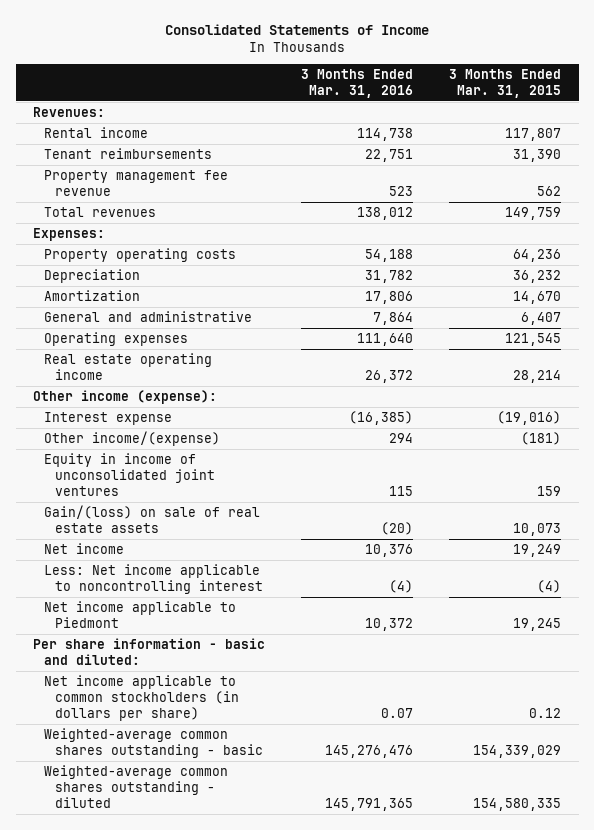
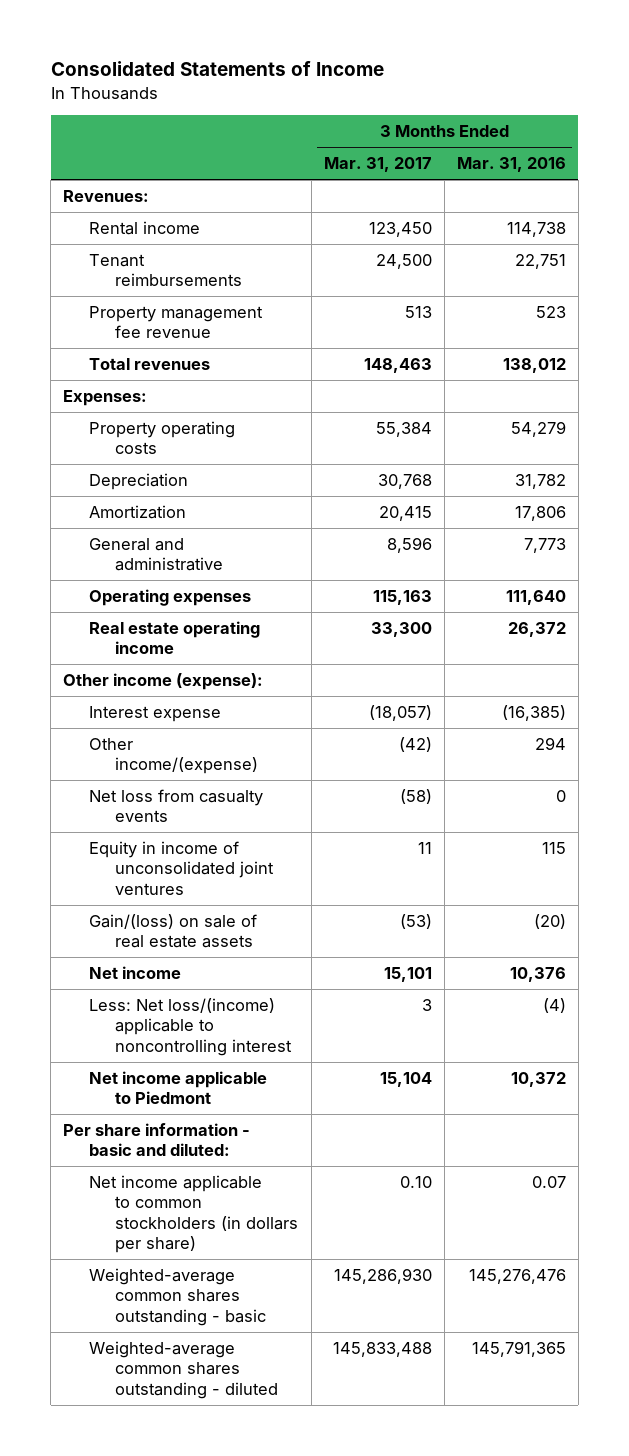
[448,68,561,98] 3 Months Ended Mar. 31, 2015 -> none
none -> [323,157,432,173] Mar. 31, 2017
[365,249,414,263] 54,188 -> [510,420,566,437] 54,279
[373,312,414,326] 7,864 -> [523,537,566,553] 7,773
none -> [89,788,264,823] Net loss from casualty events
[44,564,264,594] Less: Net income applicable to noncontrolling interest -> [89,997,293,1056] Less: Net loss/(income) applicable to noncontrolling interest

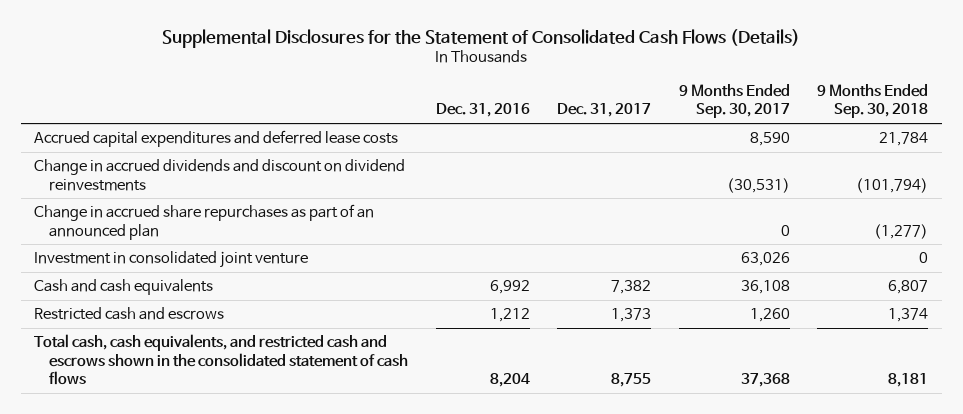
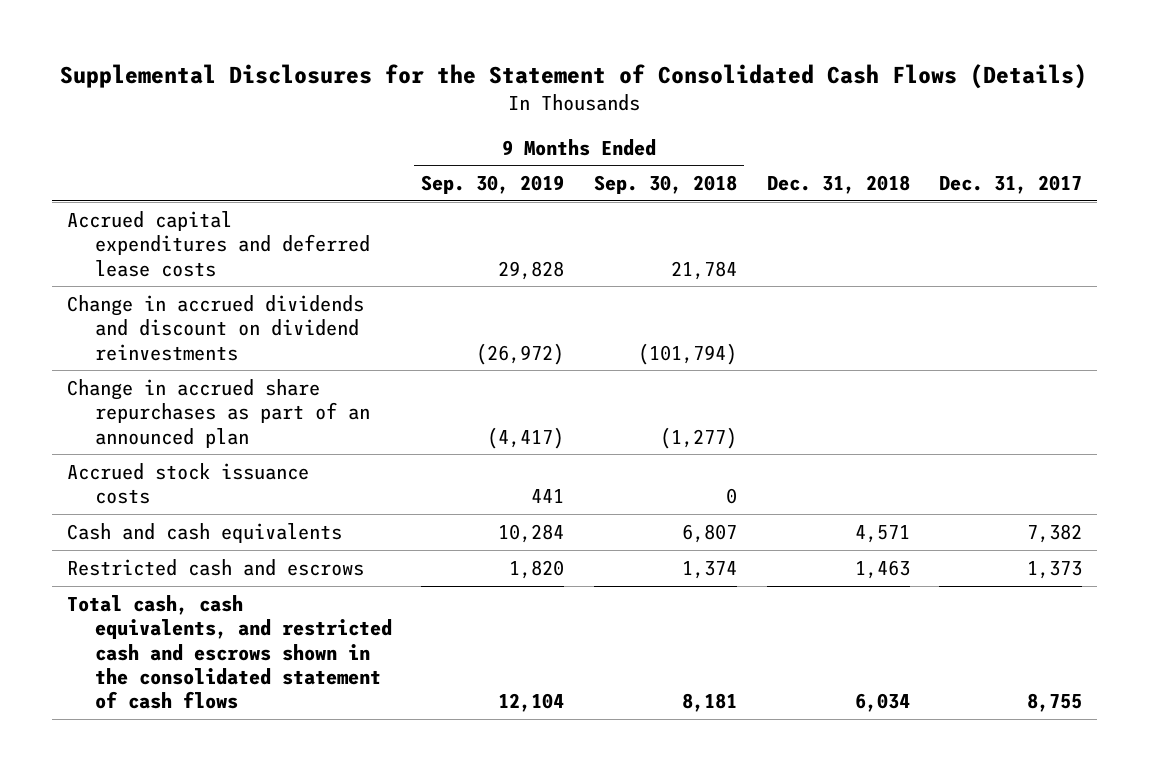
[435,103,530,118] Dec. 31, 2016 -> none
[678,83,790,119] 9 Months Ended Sep. 30, 2017 -> none
none -> [421,175,565,195] Sep. 30, 2019
none -> [766,175,910,195] Dec. 31, 2018
[34,251,309,269] Investment in consolidated joint venture -> none
none -> [66,462,309,505] Accrued stock issuance costs

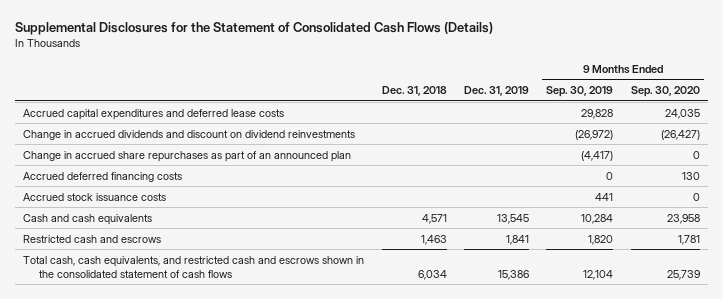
[593,175,737,195] Sep. 30, 2018 -> none
[939,175,1083,195] Dec. 31, 2017 -> none
none -> [464,86,530,97] Dec. 31, 2019
none -> [630,86,700,98] Sep. 30, 2020
none -> [23,171,183,182] Accrued deferred financing costs

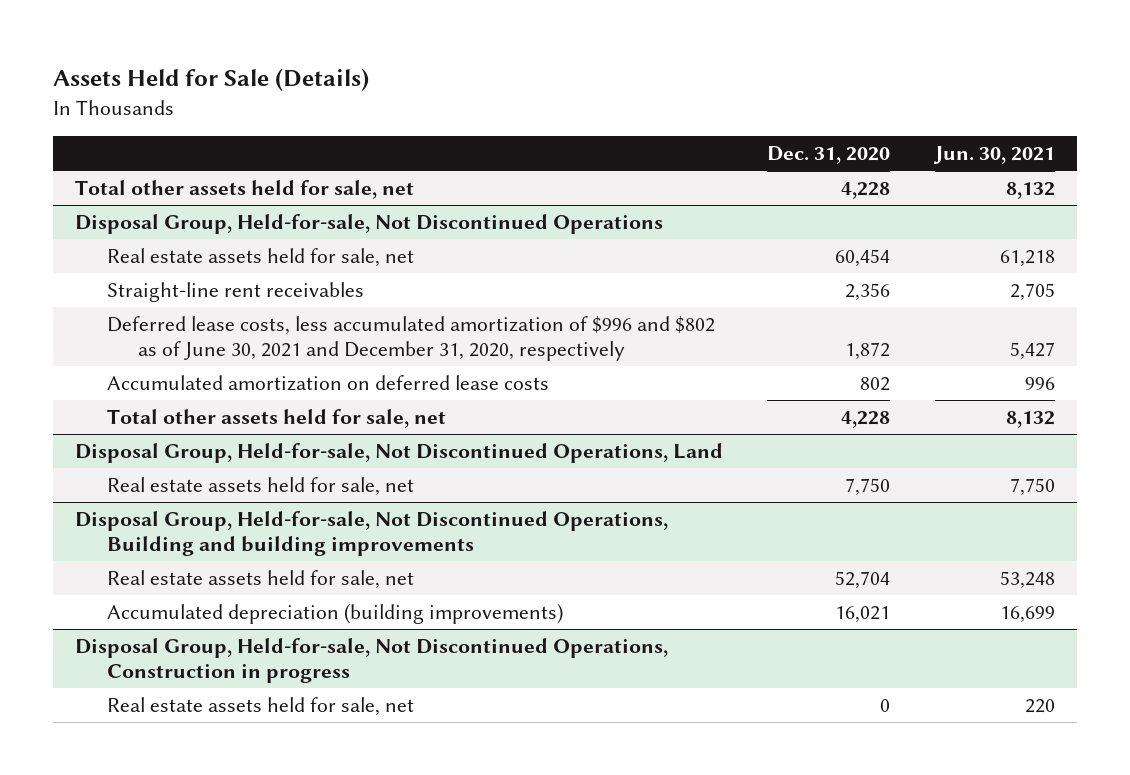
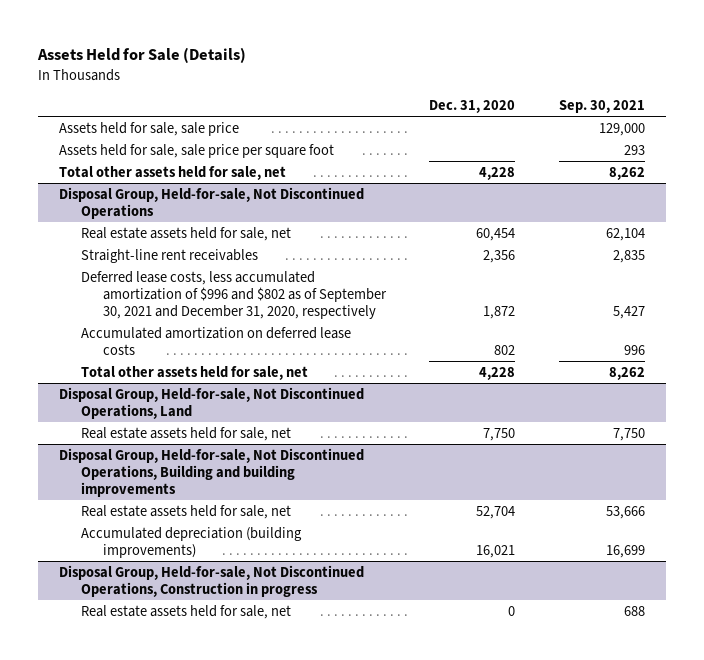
[932,146,1055,165] Jun. 30, 2021 -> none
none -> [558,100,645,114] Sep. 30, 2021
none -> [59,121,240,136] Assets held for sale, sale price
none -> [59,143,335,158] Assets held for sale, sale price per square foot
[106,316,715,362] Deferred lease costs, less accumulated amortization of $996 and $802 as of June 30, 2021 and December 31, 2020, respectively -> [81,270,387,320] Deferred lease costs, less accumulated amortization of $996 and $802 as of September 30, 2021 and December 31, 2020, respectively

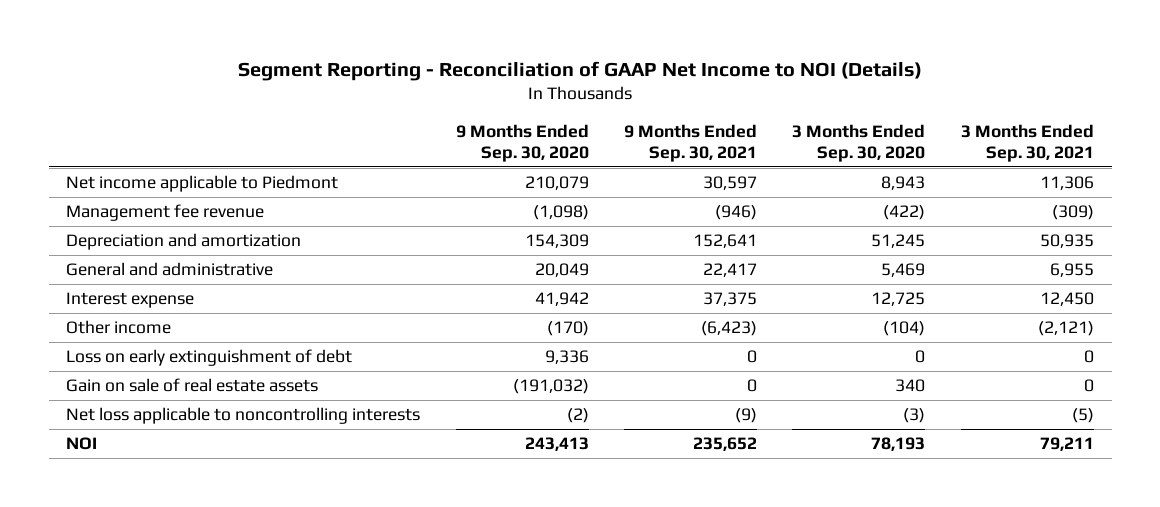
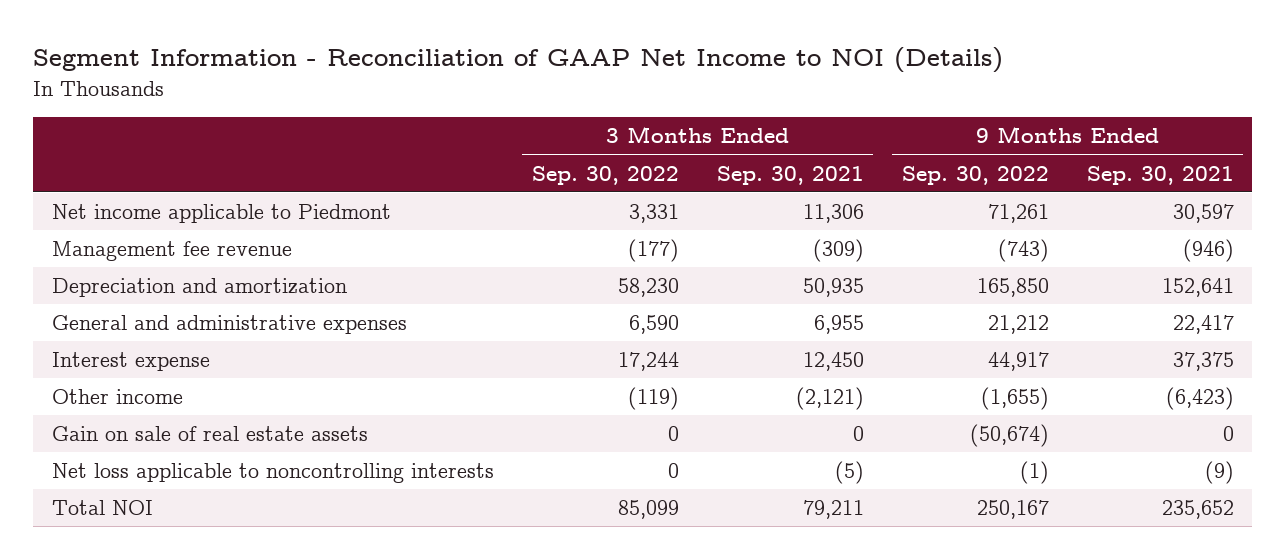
[238,60,923,81] Segment Reporting - Reconciliation of GAAP Net Income to NOI (Details) -> [32,47,1003,74] Segment Information - Reconciliation of GAAP Net Income to NOI (Details)
[455,124,589,163] 9 Months Ended Sep. 30, 2020 -> none
[792,124,926,163] 3 Months Ended Sep. 30, 2020 -> none
none -> [531,165,679,185] Sep. 30, 2022
none -> [901,165,1049,185] Sep. 30, 2022
[66,262,274,277] General and administrative -> [51,315,407,335] General and administrative expenses
[66,349,353,367] Loss on early extinguishment of debt -> none
[66,437,98,451] NOI -> [51,500,153,516] Total NOI

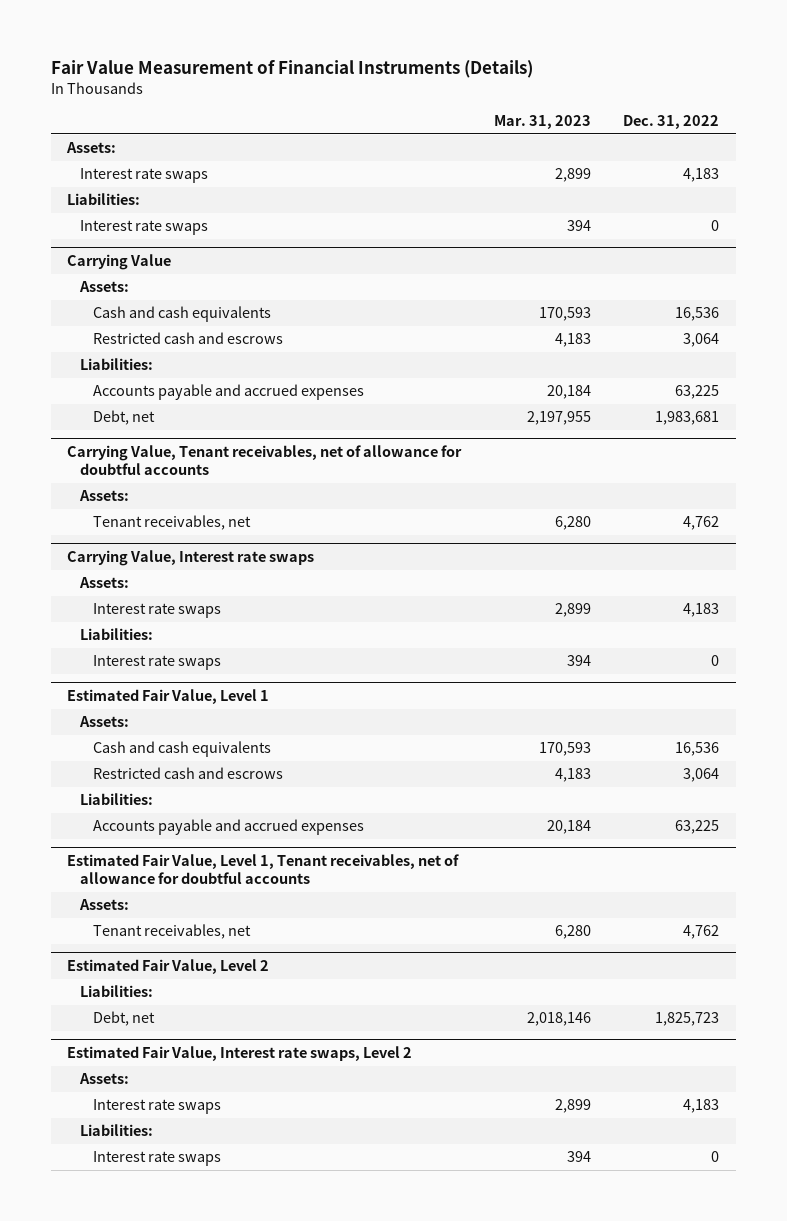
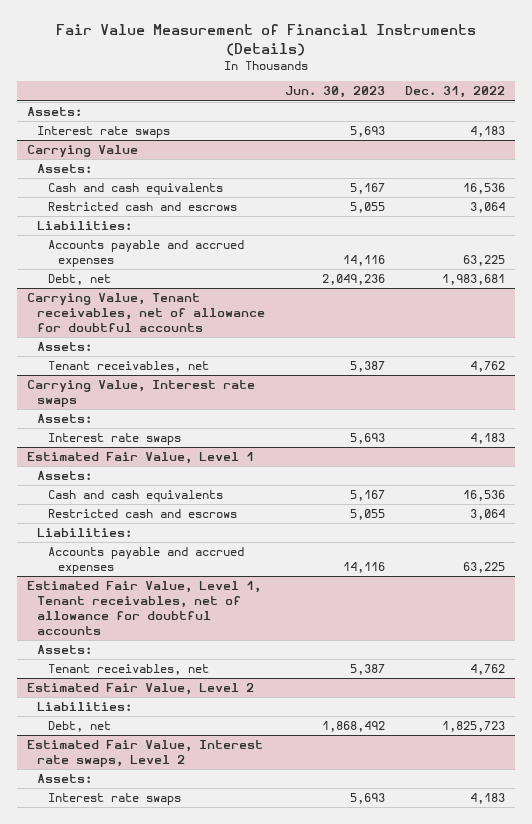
[493,115,591,130] Mar. 31, 2023 -> none
none -> [285,86,386,99] Jun. 30, 2023
[67,193,141,206] Liabilities: -> none
[79,220,208,236] Interest rate swaps -> none
[79,628,153,641] Liabilities: -> none
[92,655,221,671] Interest rate swaps -> none
[79,1124,153,1137] Liabilities: -> none
[92,1151,221,1167] Interest rate swaps -> none

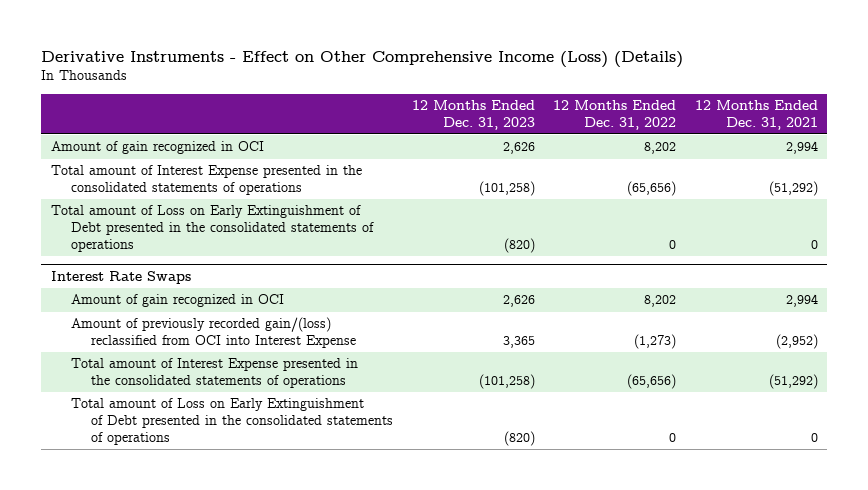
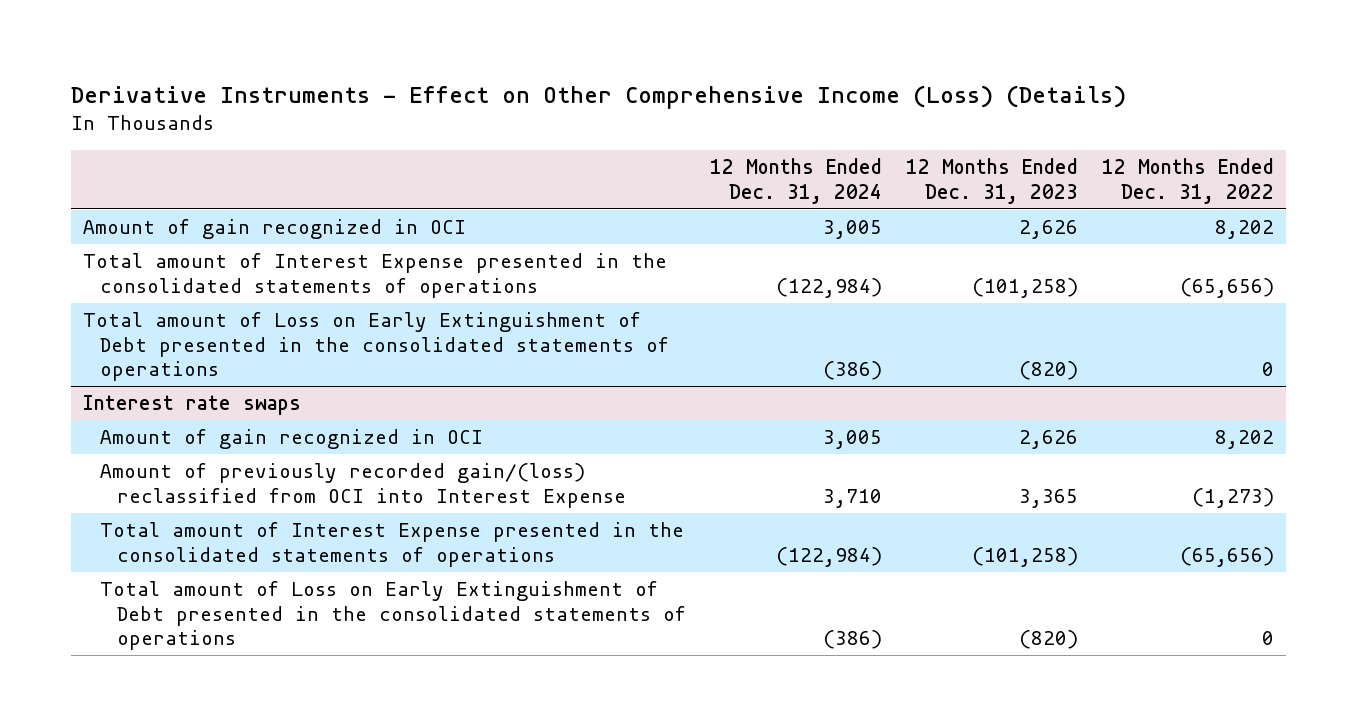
[694,99,818,130] 12 Months Ended Dec. 31, 2021 -> none
none -> [710,158,883,204] 12 Months Ended Dec. 31, 2024
[50,270,191,284] Interest Rate Swaps -> [82,394,301,415] Interest rate swaps

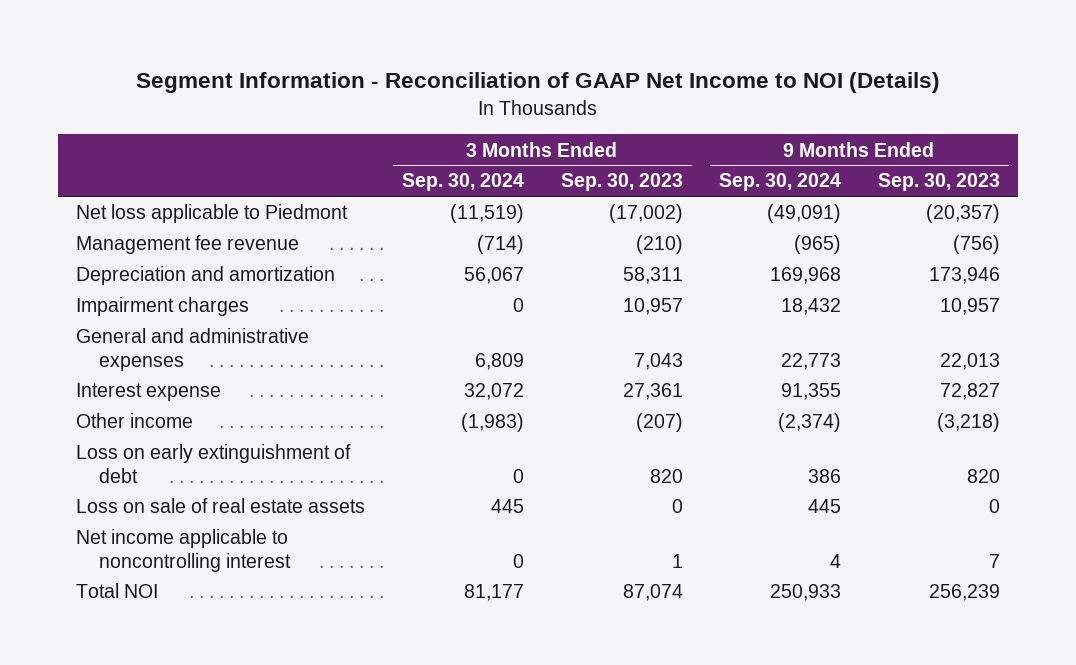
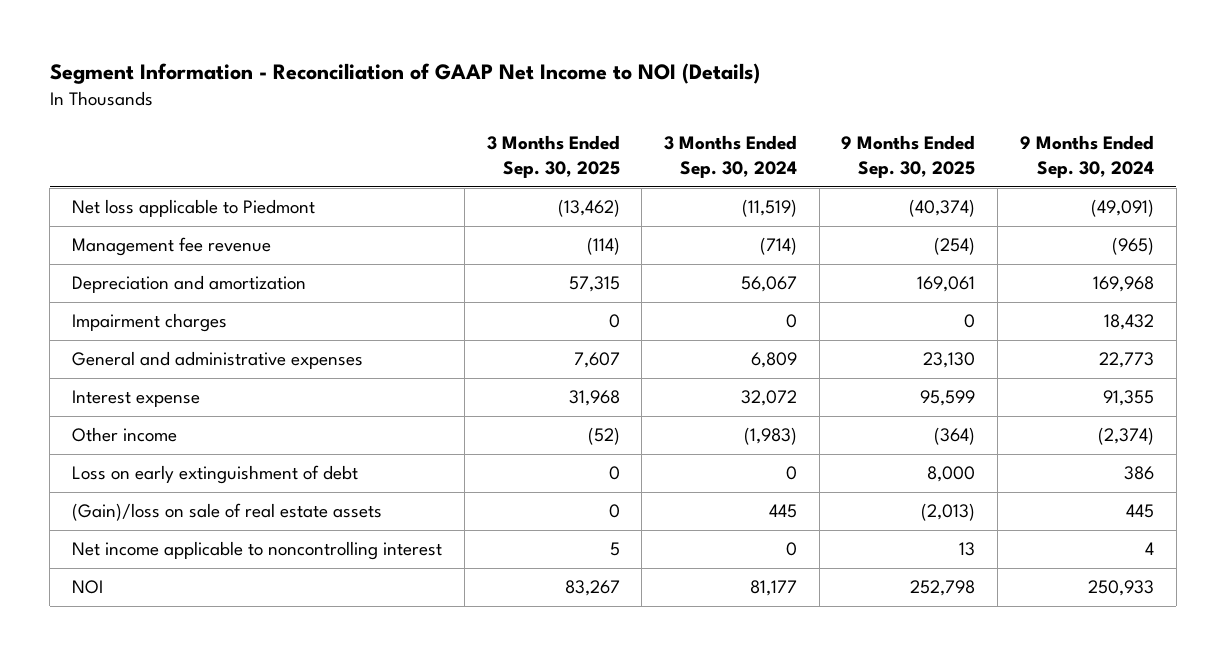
[560,173,683,192] Sep. 30, 2023 -> none
[877,173,1000,192] Sep. 30, 2023 -> none
none -> [486,135,620,178] 3 Months Ended Sep. 30, 2025
none -> [841,135,976,178] 9 Months Ended Sep. 30, 2025
[76,498,366,514] Loss on sale of real estate assets -> [72,503,383,522] (Gain)/loss on sale of real estate assets
[76,583,159,599] Total NOI -> [72,580,104,595] NOI

